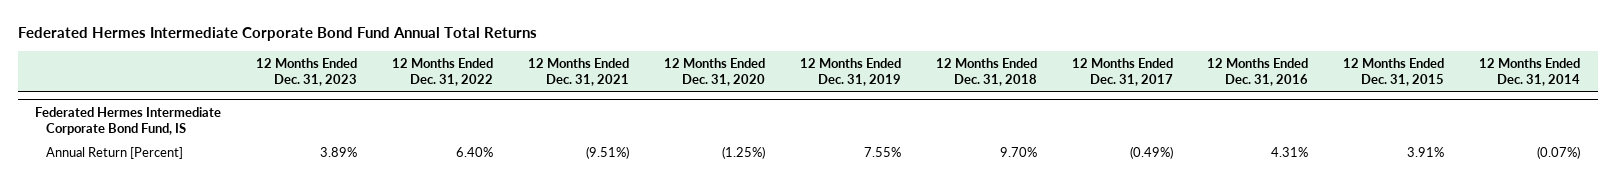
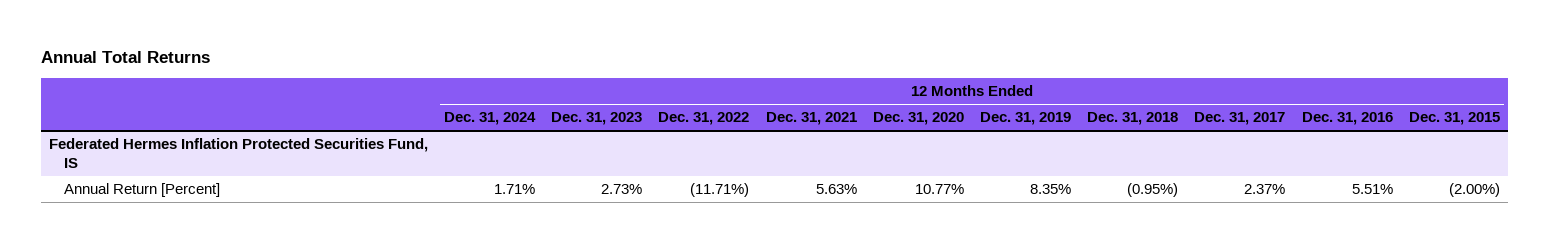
[17,26,537,41] Federated Hermes Intermediate Corporate Bond Fund Annual Total Returns -> [40,51,210,64] Annual Total Returns
[1479,57,1581,86] 12 Months Ended Dec. 31, 2014 -> none
none -> [443,112,536,126] Dec. 31, 2024
[35,106,222,135] Federated Hermes Intermediate Corporate Bond Fund, IS -> none
none -> [48,138,428,169] Federated Hermes Inflation Protected Securities Fund, IS
[320,146,358,157] 3.89% -> [601,184,643,195] 2.73%
[455,146,493,157] 6.40% -> [690,183,750,198] (11.71%)
[585,145,629,159] (9.51%) -> [815,184,857,195] 5.63%
[721,145,765,159] (1.25%) -> [914,184,964,195] 10.77%
[863,146,901,157] 7.55% -> [1029,184,1071,195] 8.35%
[999,146,1037,157] 9.70% -> [1127,183,1179,198] (0.95%)
[1129,145,1173,159] (0.49%) -> [1244,184,1286,195] 2.37%
[1271,146,1309,157] 4.31% -> [1351,184,1393,195] 5.51%
[1407,146,1445,157] 3.91% -> [1448,183,1500,198] (2.00%)

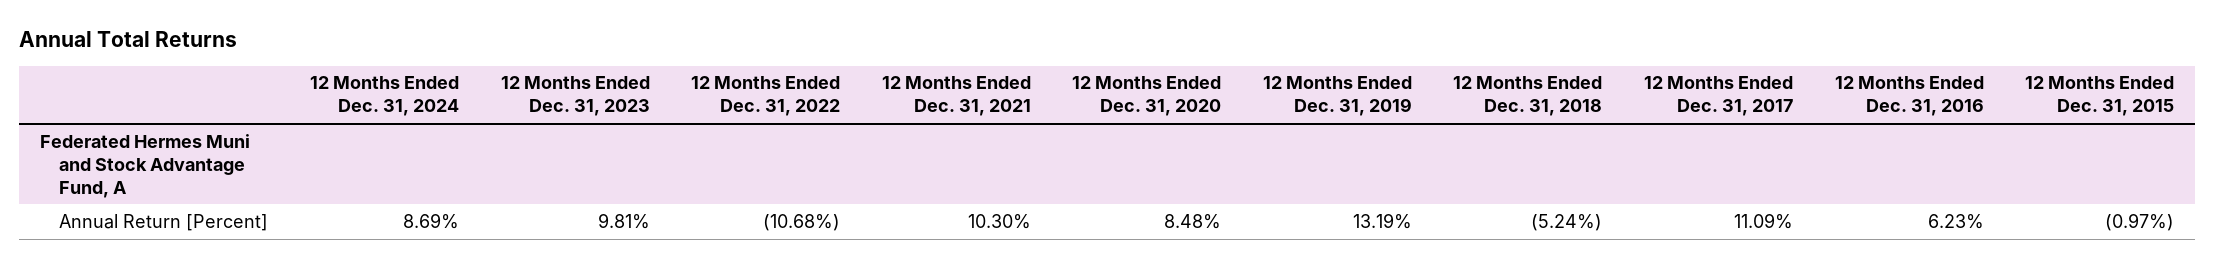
[48,138,428,169] Federated Hermes Inflation Protected Securities Fund, IS -> none
none -> [40,133,251,198] Federated Hermes Muni and Stock Advantage Fund, A
[493,184,535,195] 1.71% -> [402,212,459,229] 8.69%
[601,184,643,195] 2.73% -> [597,212,650,229] 9.81%
[690,183,750,198] (11.71%) -> [763,213,841,231] (10.68%)
[815,184,857,195] 5.63% -> [967,213,1031,229] 10.30%
[914,184,964,195] 10.77% -> [1164,213,1222,229] 8.48%
[1029,184,1071,195] 8.35% -> [1352,212,1412,229] 13.19%
[1127,183,1179,198] (0.95%) -> [1531,213,1603,231] (5.24%)
[1244,184,1286,195] 2.37% -> [1734,212,1794,229] 11.09%
[1351,184,1393,195] 5.51% -> [1927,213,1984,229] 6.23%
[1448,183,1500,198] (2.00%) -> [2105,212,2175,231] (0.97%)

